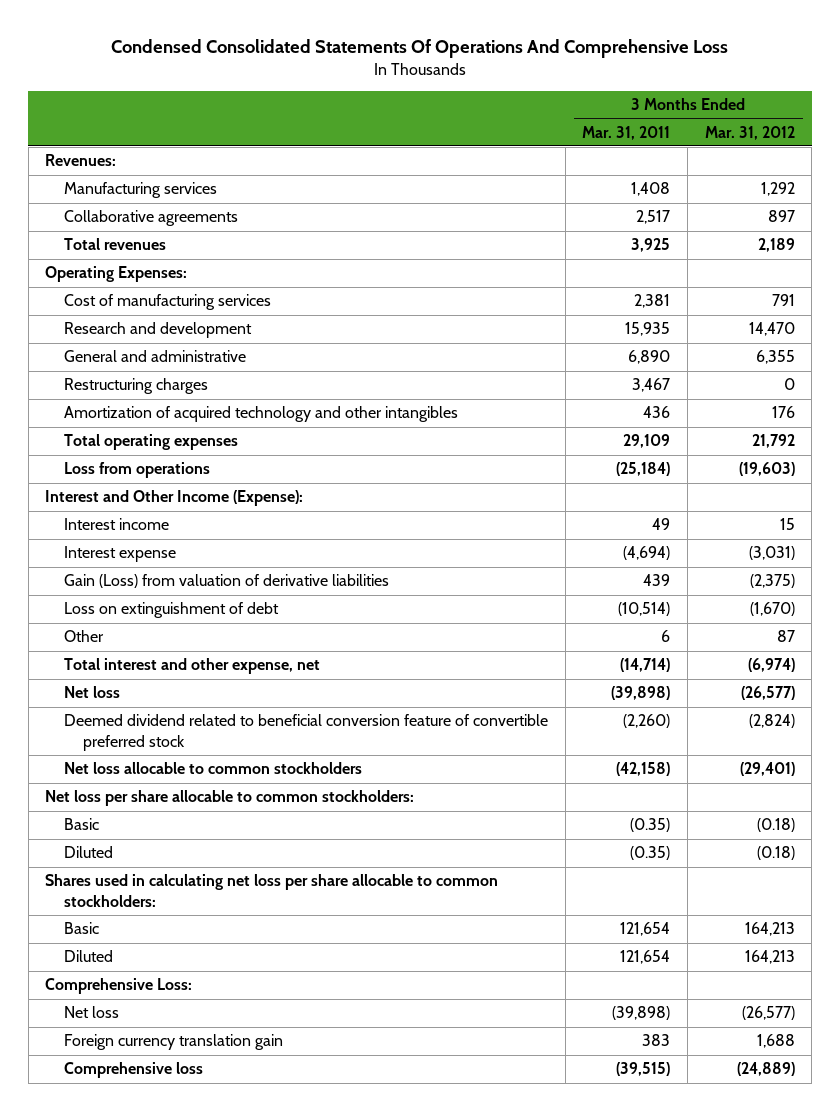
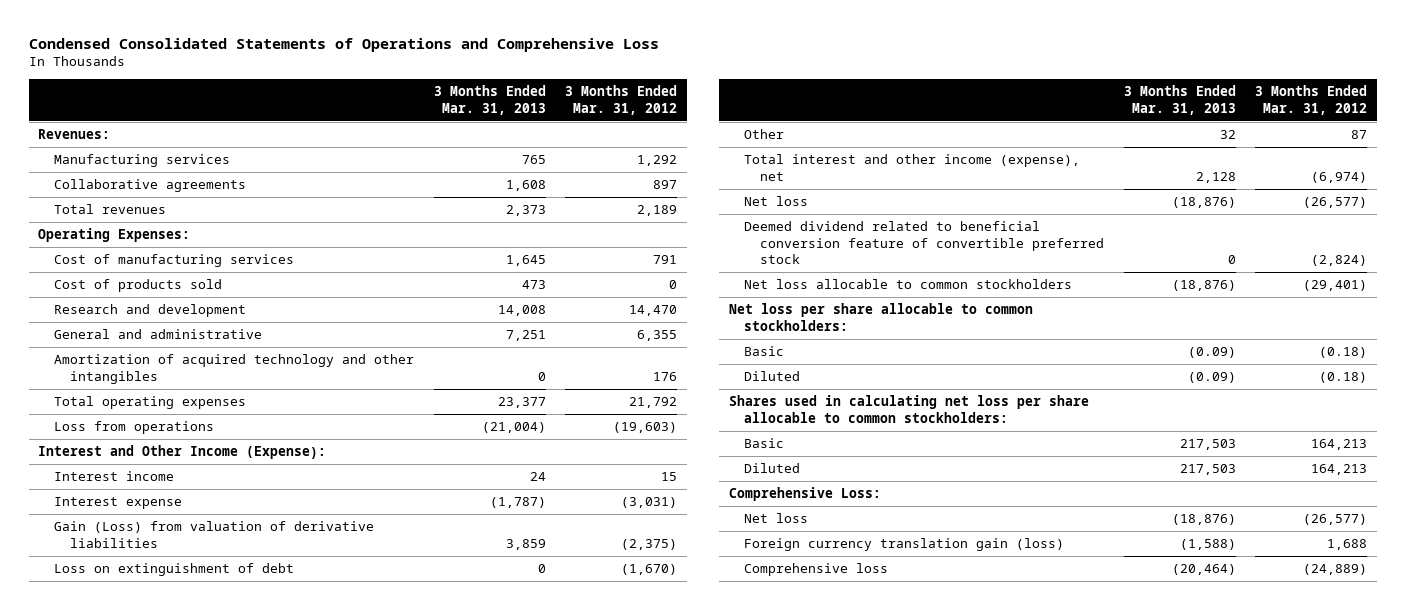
[111,39,729,59] Condensed Consolidated Statements Of Operations And Comprehensive Loss -> [28,37,659,52] Condensed Consolidated Statements of Operations and Comprehensive Loss
[582,125,671,140] Mar. 31, 2011 -> none
none -> [433,85,546,115] 3 Months Ended Mar. 31, 2013
none -> [53,279,222,293] Cost of products sold
[64,378,209,395] Restructuring charges -> none
[64,658,321,675] Total interest and other expense, net -> [744,154,1081,181] Total interest and other income (expense), net
[64,1034,284,1051] Foreign currency translation gain -> [744,538,1065,552] Foreign currency translation gain (loss)

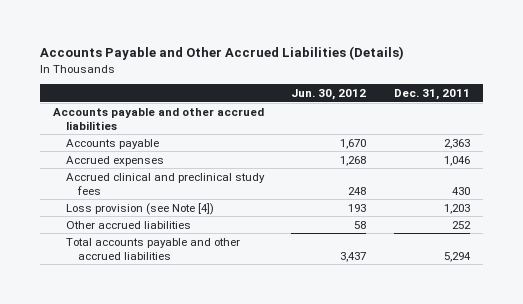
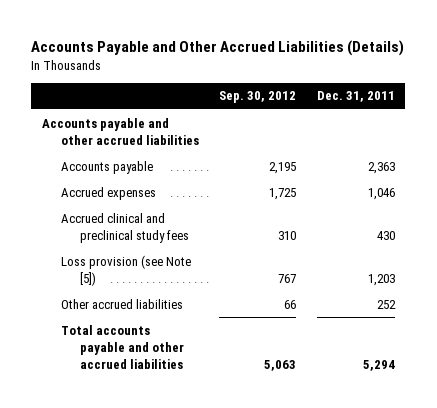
[291,88,367,100] Jun. 30, 2012 -> none
none -> [219,91,297,104] Sep. 30, 2012
[65,202,214,215] Loss provision (see Note [4]) -> [60,254,191,286] Loss provision (see Note [5])

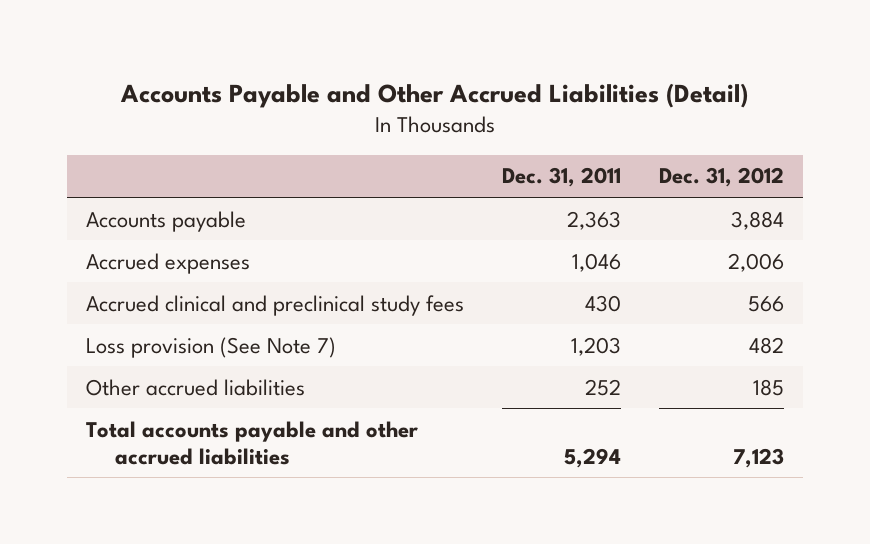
[31,39,405,56] Accounts Payable and Other Accrued Liabilities (Details) -> [120,83,749,109] Accounts Payable and Other Accrued Liabilities (Detail)
[219,91,297,104] Sep. 30, 2012 -> none
none -> [659,167,785,188] Dec. 31, 2012
[41,117,199,145] Accounts payable and other accrued liabilities -> none
[60,254,191,286] Loss provision (see Note [5]) -> [86,336,337,358] Loss provision (See Note 7)

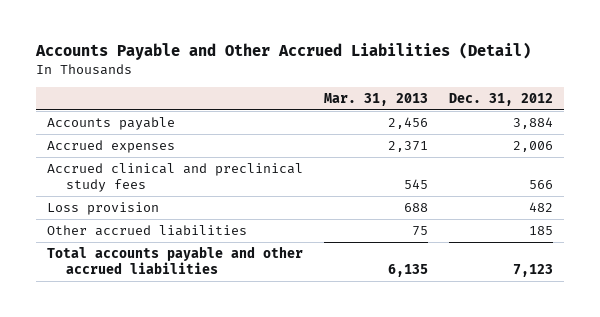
[502,167,622,188] Dec. 31, 2011 -> none
none -> [323,92,428,106] Mar. 31, 2013
[86,336,337,358] Loss provision (See Note 7) -> [46,202,159,216] Loss provision

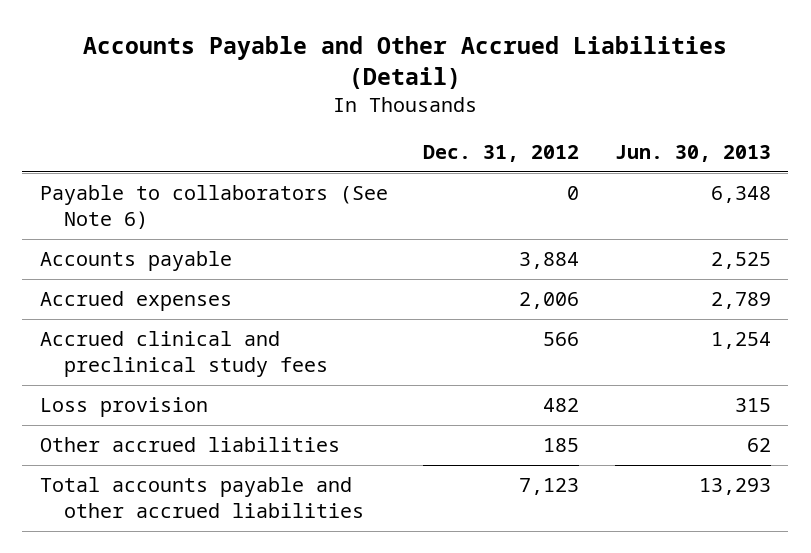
[323,92,428,106] Mar. 31, 2013 -> none
none -> [614,145,771,163] Jun. 30, 2013
none -> [40,185,389,230] Payable to collaborators (See Note 6)

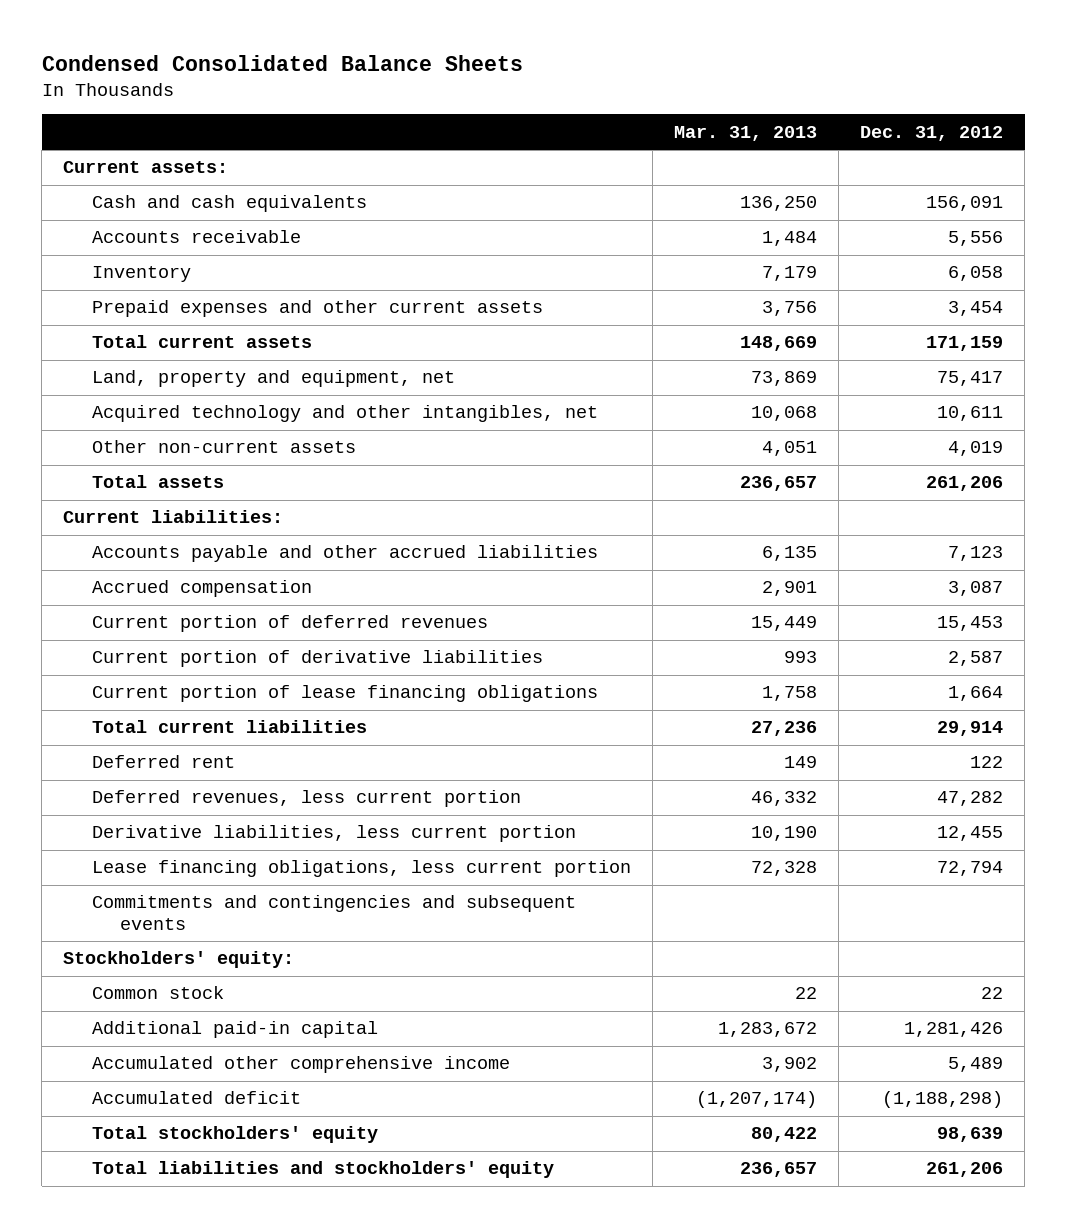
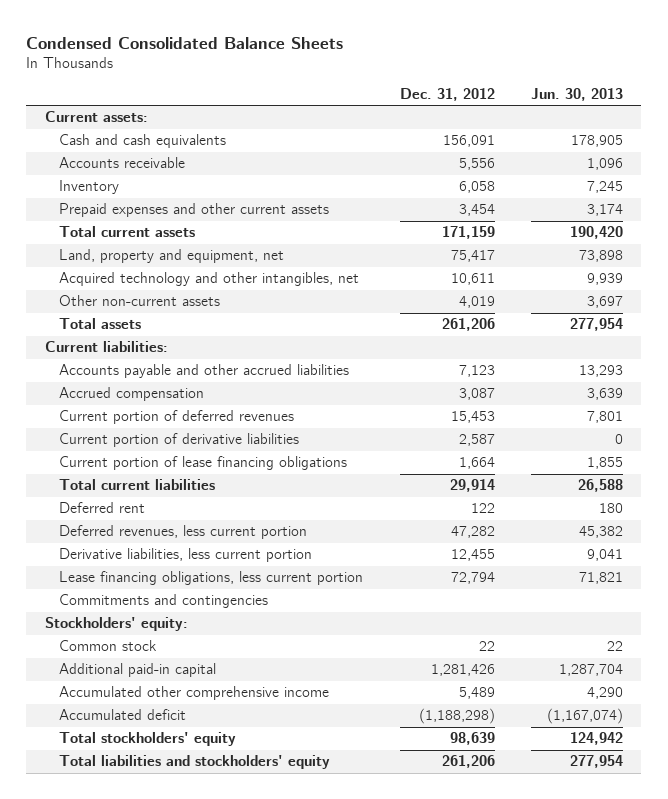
[673,125,817,141] Mar. 31, 2013 -> none
none -> [531,87,624,101] Jun. 30, 2013
[91,895,576,930] Commitments and contingencies and subsequent events -> [59,594,269,609] Commitments and contingencies

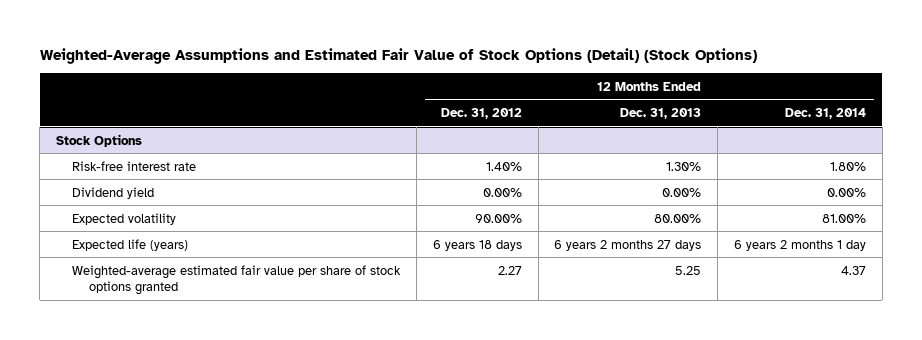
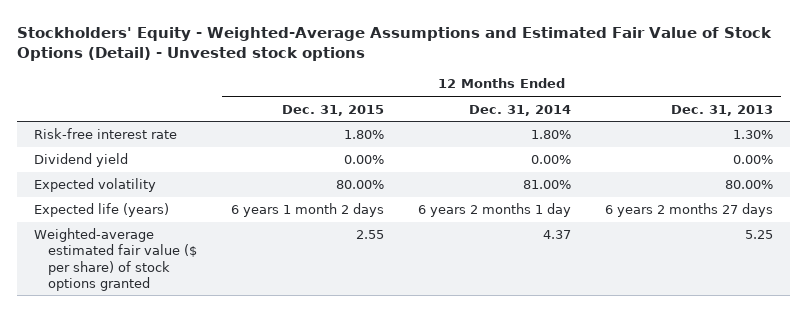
[39,47,757,64] Weighted-Average Assumptions and Estimated Fair Value of Stock Options (Detail) (Stock Options) -> [17,26,773,61] Stockholders' Equity - Weighted-Average Assumptions and Estimated Fair Value of Stock Options (Detail) - Unvested stock options
[440,107,522,119] Dec. 31, 2012 -> none
none -> [281,104,384,116] Dec. 31, 2015
[55,133,142,147] Stock Options -> none
[72,264,402,296] Weighted-average estimated fair value per share of stock options granted -> [34,228,197,291] Weighted-average estimated fair value ($ per share) of stock options granted

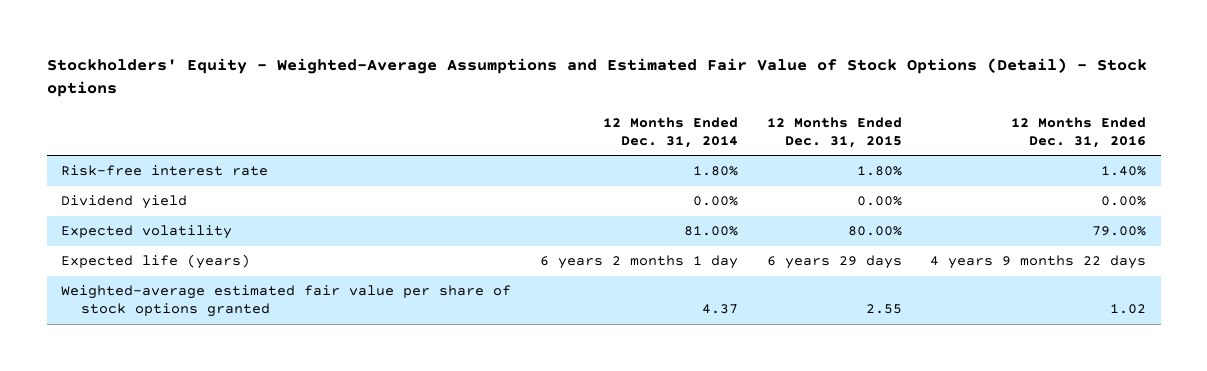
[17,26,773,61] Stockholders' Equity - Weighted-Average Assumptions and Estimated Fair Value of Stock Options (Detail) - Unvested stock options -> [46,57,1147,97] Stockholders' Equity - Weighted-Average Assumptions and Estimated Fair Value of Stock Options (Detail) - Stock options
[670,104,773,116] Dec. 31, 2013 -> none
none -> [1011,116,1147,148] 12 Months Ended Dec. 31, 2016
[230,203,384,218] 6 years 1 month 2 days -> [766,255,902,270] 6 years 29 days
[34,228,197,291] Weighted-average estimated fair value ($ per share) of stock options granted -> [61,285,512,318] Weighted-average estimated fair value per share of stock options granted

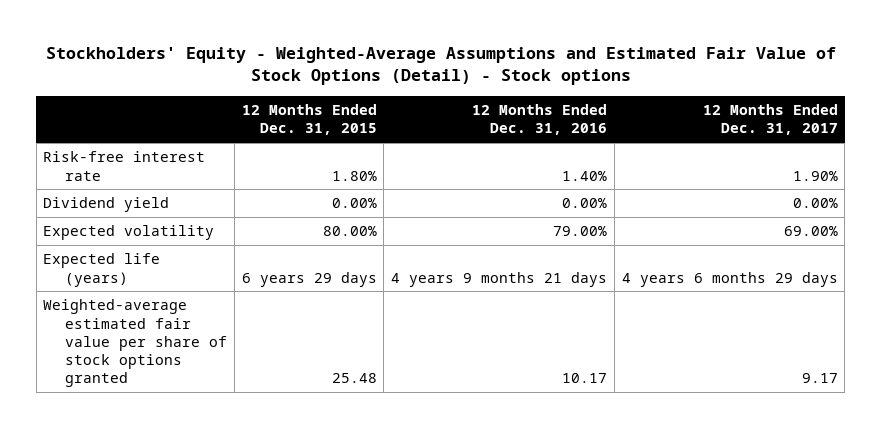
[602,116,738,148] 12 Months Ended Dec. 31, 2014 -> none
none -> [702,104,838,136] 12 Months Ended Dec. 31, 2017
[930,255,1147,270] 4 years 9 months 22 days -> [391,271,608,287] 4 years 9 months 21 days
[865,304,902,315] 2.55 -> [331,373,377,384] 25.48
[1110,304,1147,315] 1.02 -> [562,373,608,384] 10.17

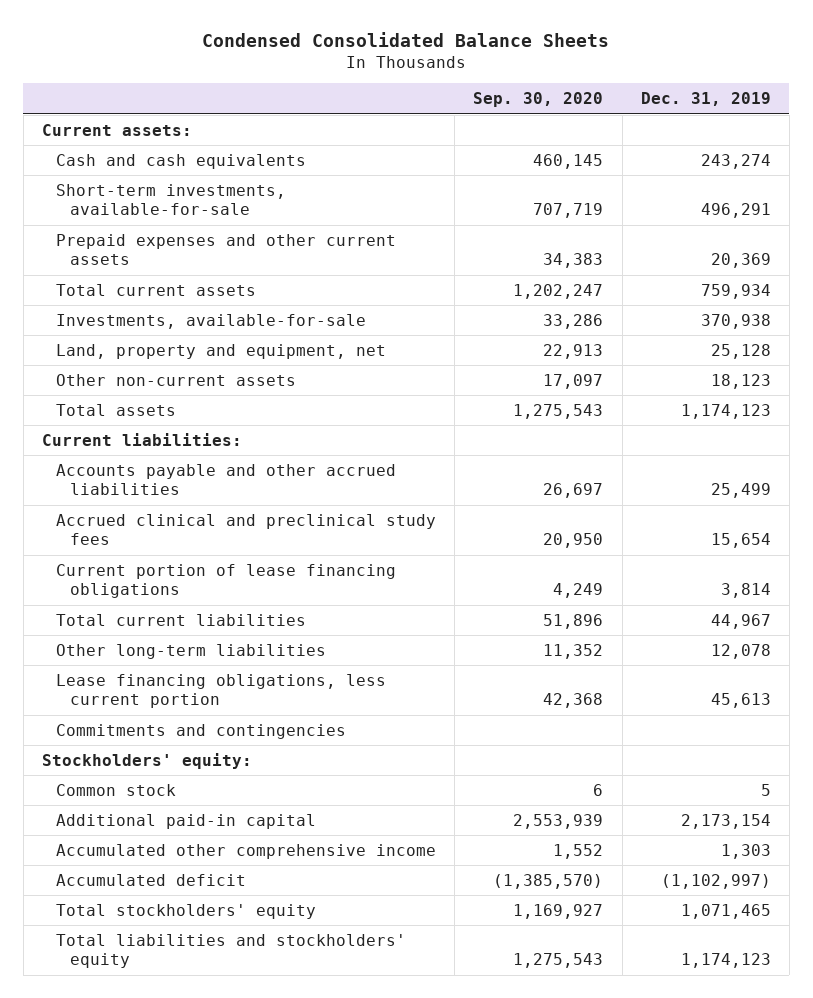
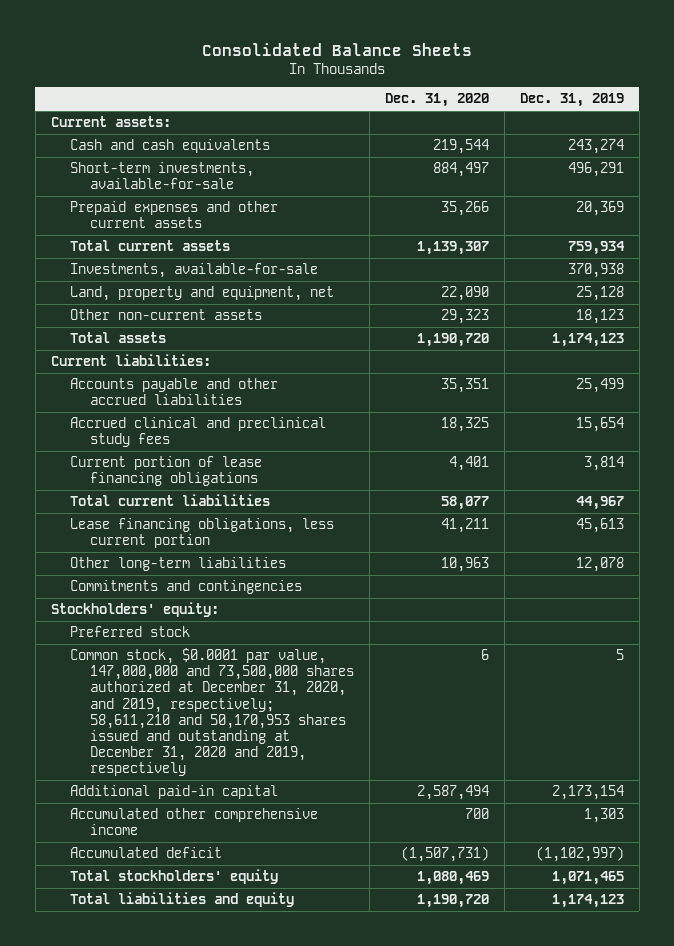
[202,32,610,48] Condensed Consolidated Balance Sheets -> [202,42,473,56] Consolidated Balance Sheets
[473,92,604,108] Sep. 30, 2020 -> none
none -> [384,93,489,108] Dec. 31, 2020
[56,643,327,659] Other long-term liabilities -> [70,557,287,572] Other long-term liabilities
none -> [70,626,191,638] Preferred stock
[56,783,177,796] Common stock -> [70,648,354,776] Common stock, $0.0001 par value, 147,000,000 and 73,500,000 shares authorized at December 31, 2020, and 2019, respectively; 58,611,210 and 50,170,953 shares issued and outstanding at December 31, 2020 and 2019, respectively
[56,933,407,969] Total liabilities and stockholders' equity -> [70,892,295,908] Total liabilities and equity

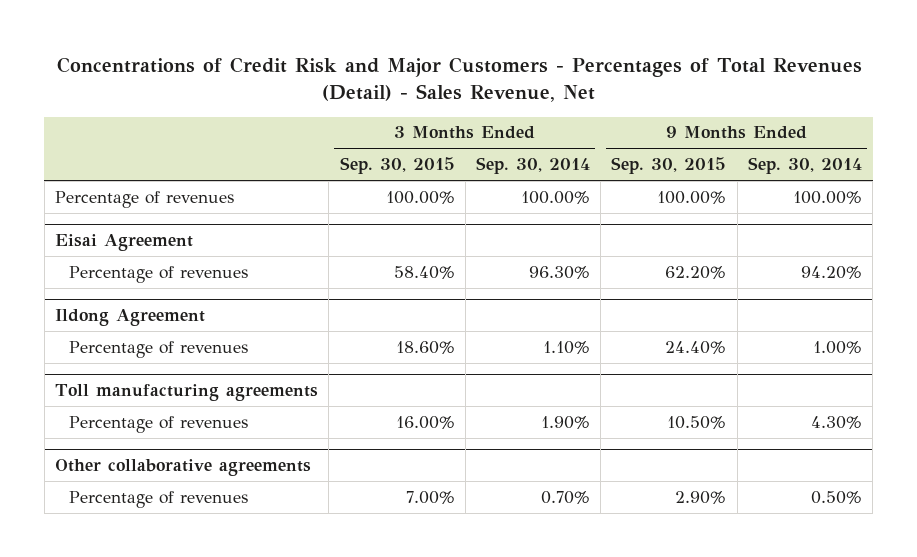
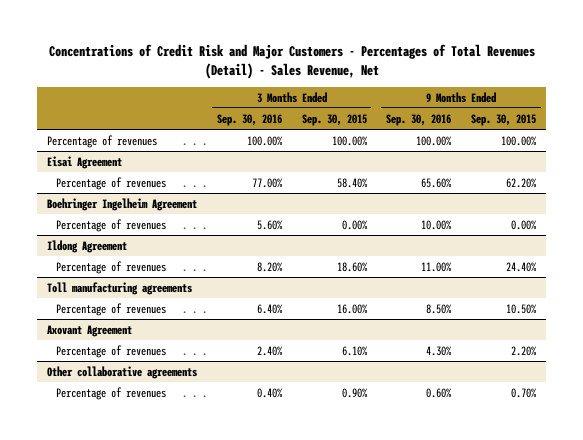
[476,157,591,175] Sep. 30, 2014 -> none
[747,157,862,175] Sep. 30, 2014 -> none
none -> [216,113,282,126] Sep. 30, 2016
none -> [386,113,452,126] Sep. 30, 2016
none -> [46,197,197,211] Boehringer Ingelheim Agreement
none -> [55,218,166,232] Percentage of revenues
none -> [46,324,132,337] Axovant Agreement
none -> [55,344,166,358] Percentage of revenues
[405,490,455,504] 7.00% -> [341,387,368,398] 0.90%
[675,490,727,504] 2.90% -> [511,387,538,398] 0.70%

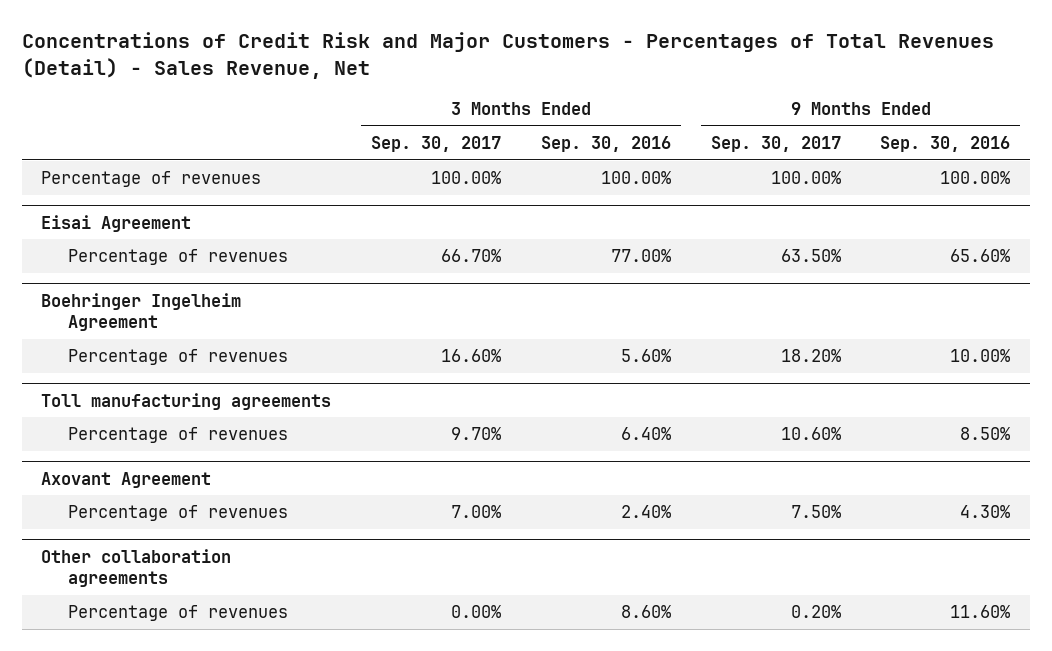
[301,113,367,126] Sep. 30, 2015 -> none
[471,113,537,126] Sep. 30, 2015 -> none
none -> [371,135,502,152] Sep. 30, 2017
none -> [710,135,841,152] Sep. 30, 2017
[46,239,127,253] Ildong Agreement -> none
[55,260,166,274] Percentage of revenues -> none
[46,365,197,379] Other collaborative agreements -> [41,548,232,587] Other collaboration agreements
[256,387,283,398] 0.40% -> [620,605,671,619] 8.60%
[426,387,453,398] 0.60% -> [950,605,1011,619] 11.60%

